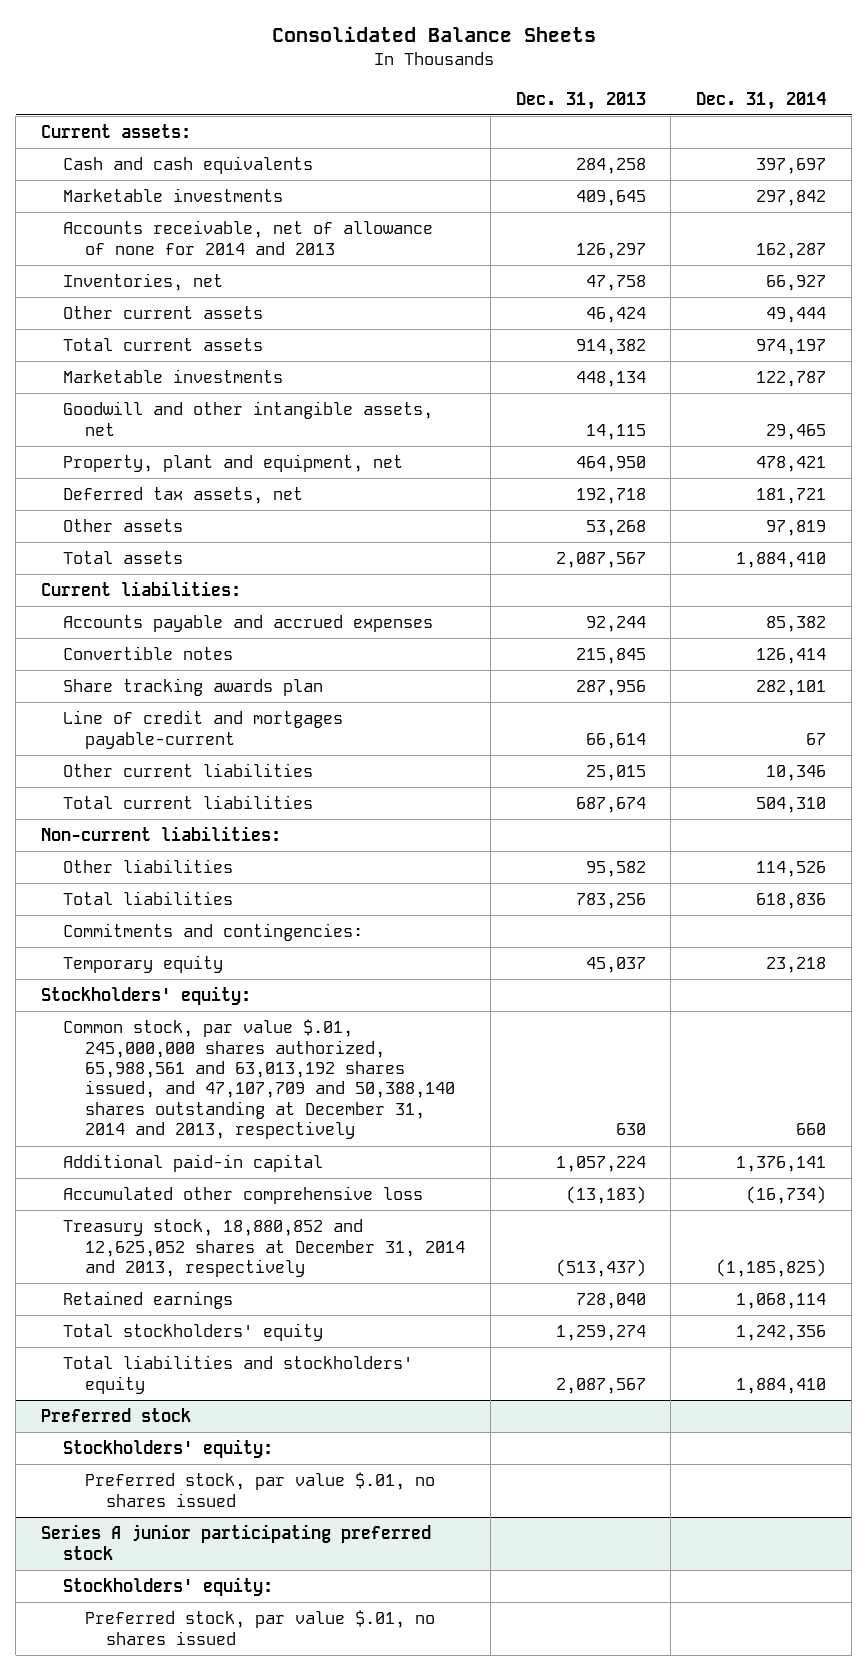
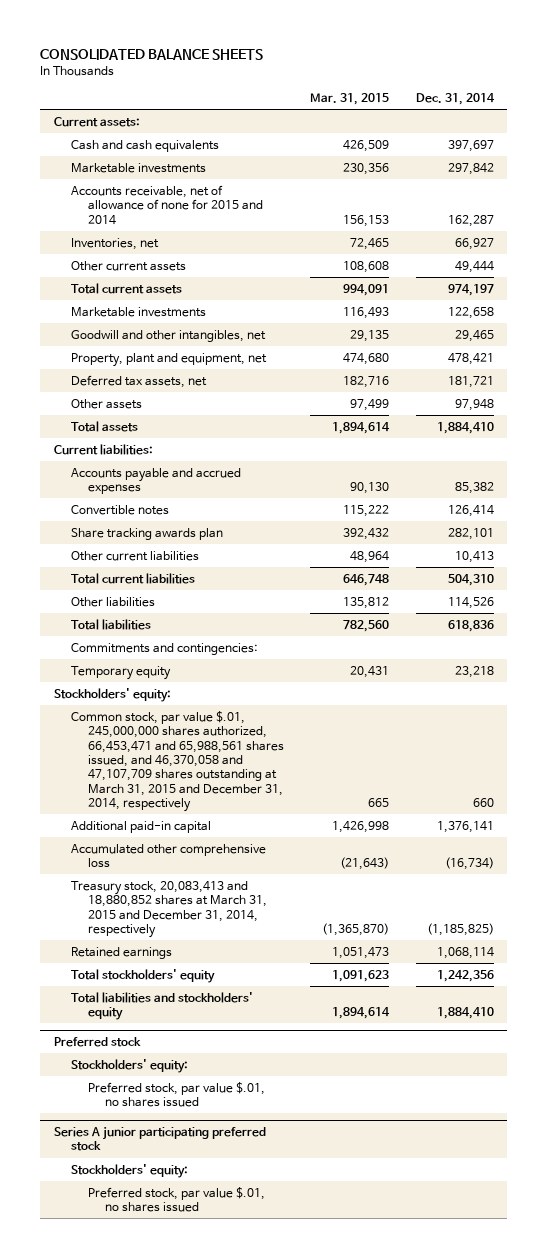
[271,26,596,43] Consolidated Balance Sheets -> [40,48,264,60] CONSOLIDATED BALANCE SHEETS
[515,91,646,110] Dec. 31, 2013 -> none
none -> [310,93,390,106] Mar. 31, 2015
[63,220,434,255] Accounts receivable, net of allowance of none for 2014 and 2013 -> [70,184,263,225] Accounts receivable, net of allowance of none for 2015 and 2014
[756,371,827,388] 122,787 -> [448,306,495,319] 122,658
[63,401,434,436] Goodwill and other intangible assets, net -> [70,329,266,342] Goodwill and other intangibles, net
[766,520,827,537] 97,819 -> [455,398,495,411] 97,948
[63,710,344,749] Line of credit and mortgages payable-current -> none
[766,765,827,782] 10,346 -> [455,550,495,563] 10,413
[41,826,282,842] Non-current liabilities: -> none
[63,1019,455,1140] Common stock, par value $.01, 245,000,000 shares authorized, 65,988,561 and 63,013,192 shares issued, and 47,107,709 and 50,388,140 shares outstanding at December 31, 2014 and 2013, respectively -> [70,710,284,813] Common stock, par value $.01, 245,000,000 shares authorized, 66,453,471 and 65,988,561 shares issued, and 46,370,058 and 47,107,709 shares outstanding at March 31, 2015 and December 31, 2014, respectively
[63,1219,465,1278] Treasury stock, 18,880,852 and 12,625,052 shares at December 31, 2014 and 2013, respectively -> [70,880,267,938] Treasury stock, 20,083,413 and 18,880,852 shares at March 31, 2015 and December 31, 2014, respectively

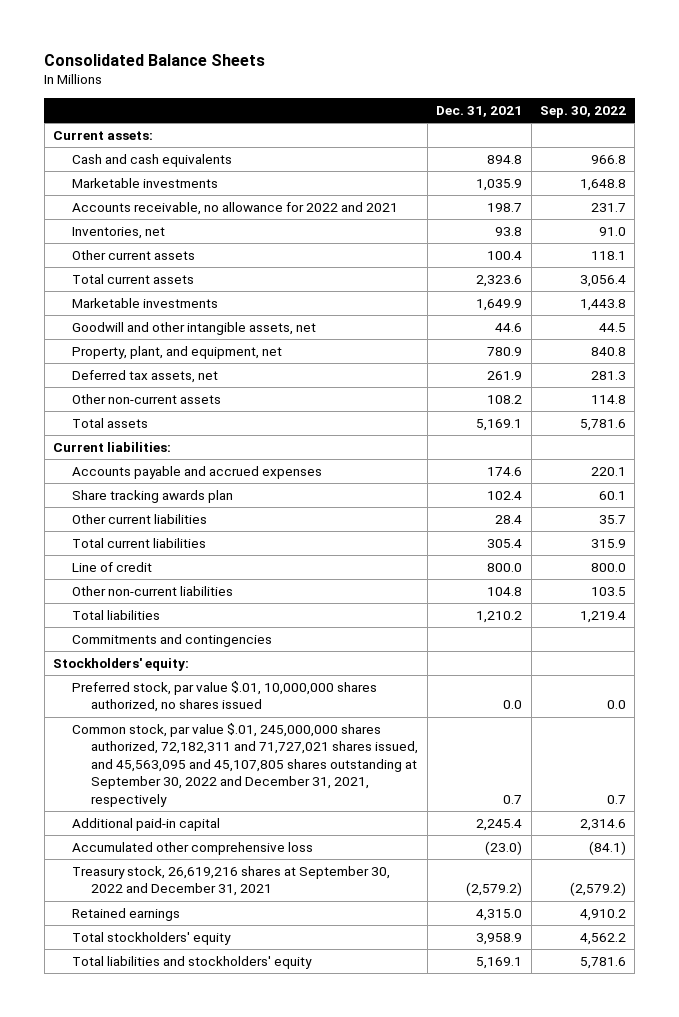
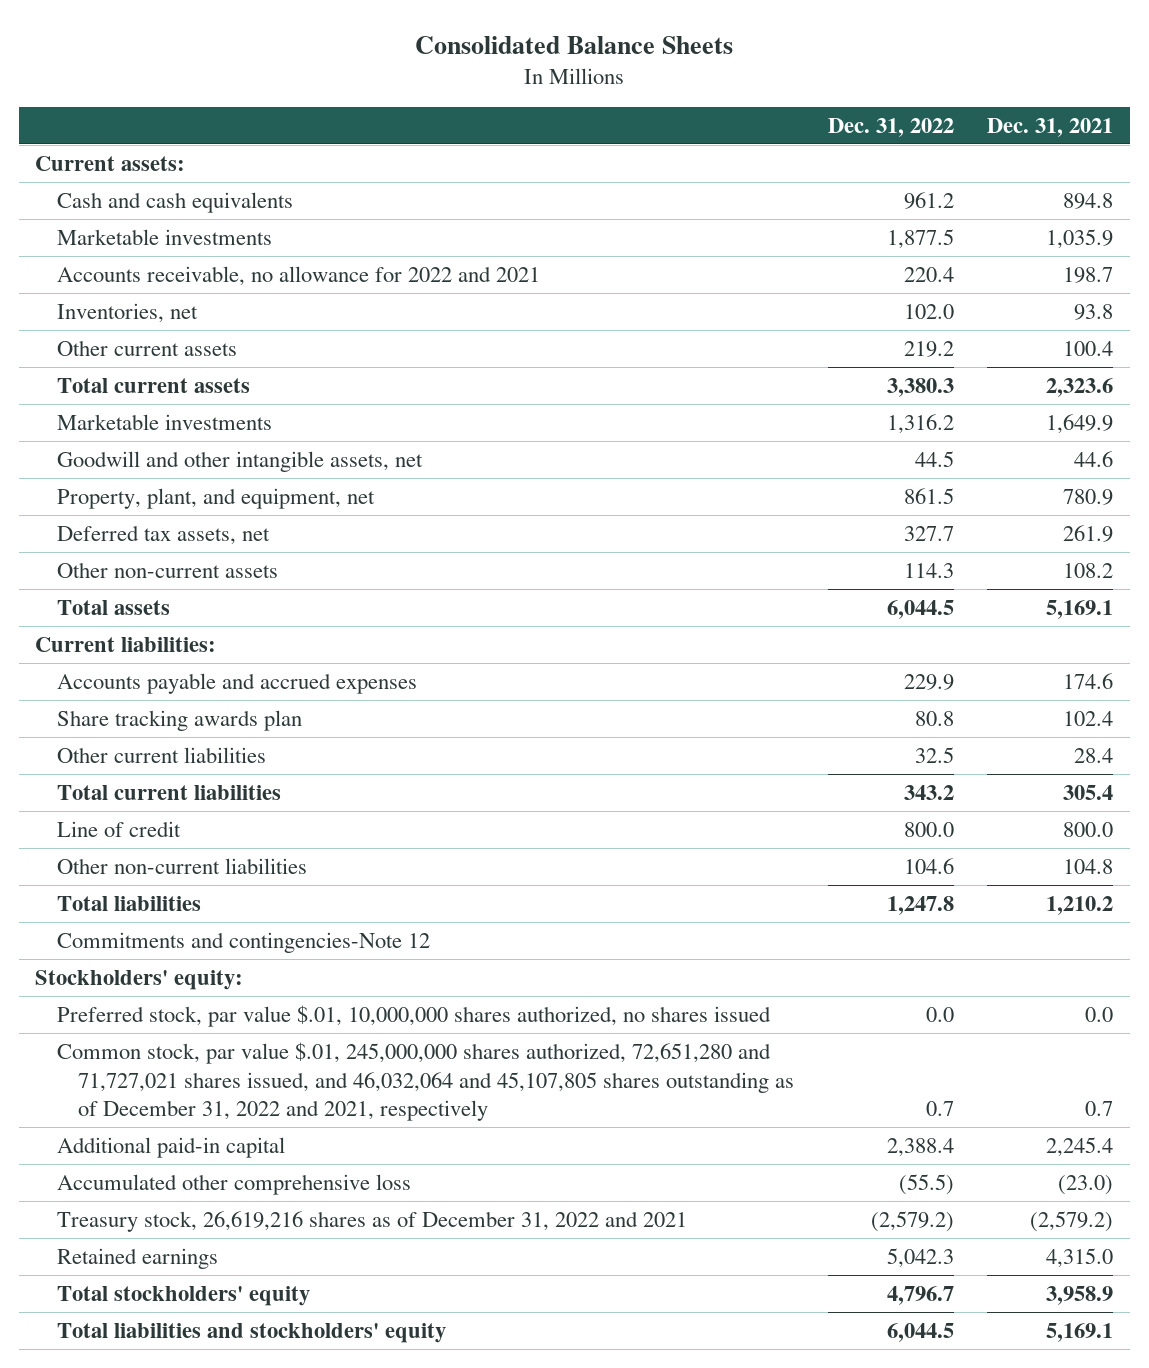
[540,105,627,118] Sep. 30, 2022 -> none
none -> [827,117,954,137] Dec. 31, 2022
[72,634,273,648] Commitments and contingencies -> [56,931,430,953] Commitments and contingencies-Note 12
[72,723,419,807] Common stock, par value $.01, 245,000,000 shares authorized, 72,182,311 and 71,727,021 shares issued, and 45,563,095 and 45,107,805 shares outstanding at September 30, 2022 and December 31, 2021, respectively -> [56,1041,794,1122] Common stock, par value $.01, 245,000,000 shares authorized, 72,651,280 and 71,727,021 shares issued, and 46,032,064 and 45,107,805 shares outstanding as of December 31, 2022 and 2021, respectively
[72,866,391,897] Treasury stock, 26,619,216 shares at September 30, 2022 and December 31, 2021 -> [56,1210,687,1232] Treasury stock, 26,619,216 shares as of December 31, 2022 and 2021

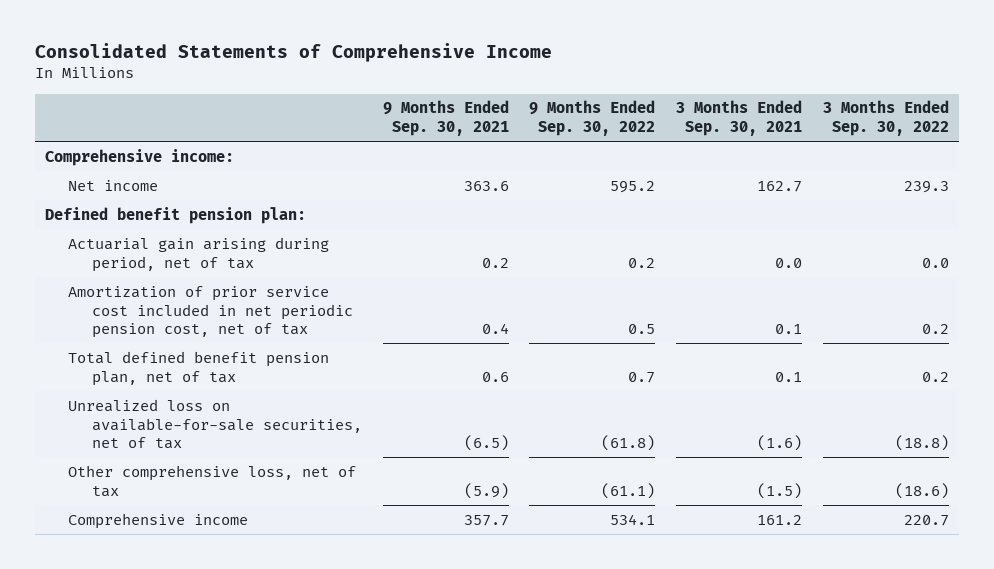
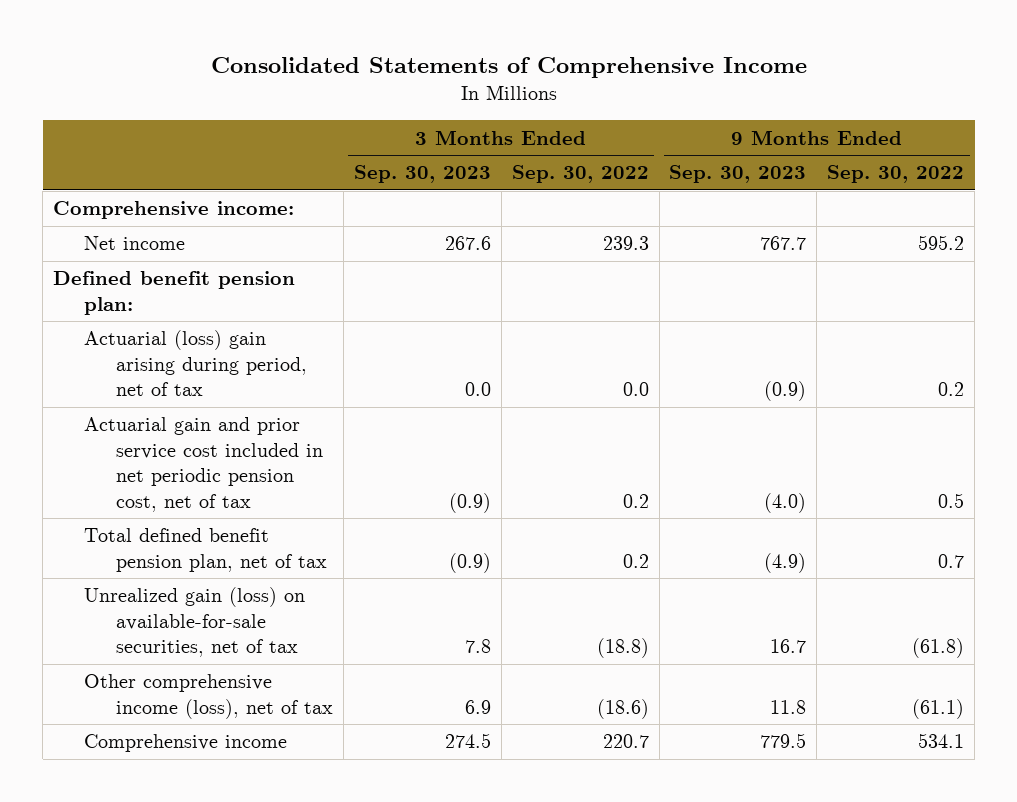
[382,100,509,137] 9 Months Ended Sep. 30, 2021 -> none
[676,100,803,137] 3 Months Ended Sep. 30, 2021 -> none
none -> [353,165,491,184] Sep. 30, 2023
none -> [669,165,807,184] Sep. 30, 2023
[68,236,330,272] Actuarial gain arising during period, net of tax -> [84,330,307,397] Actuarial (loss) gain arising during period, net of tax
[68,285,353,339] Amortization of prior service cost included in net periodic pension cost, net of tax -> [84,417,323,512] Actuarial gain and prior service cost included in net periodic pension cost, net of tax
[68,398,362,450] Unrealized loss on available-for-sale securities, net of tax -> [84,587,306,658] Unrealized gain (loss) on available-for-sale securities, net of tax
[68,464,357,497] Other comprehensive loss, net of tax -> [84,674,333,719] Other comprehensive income (loss), net of tax

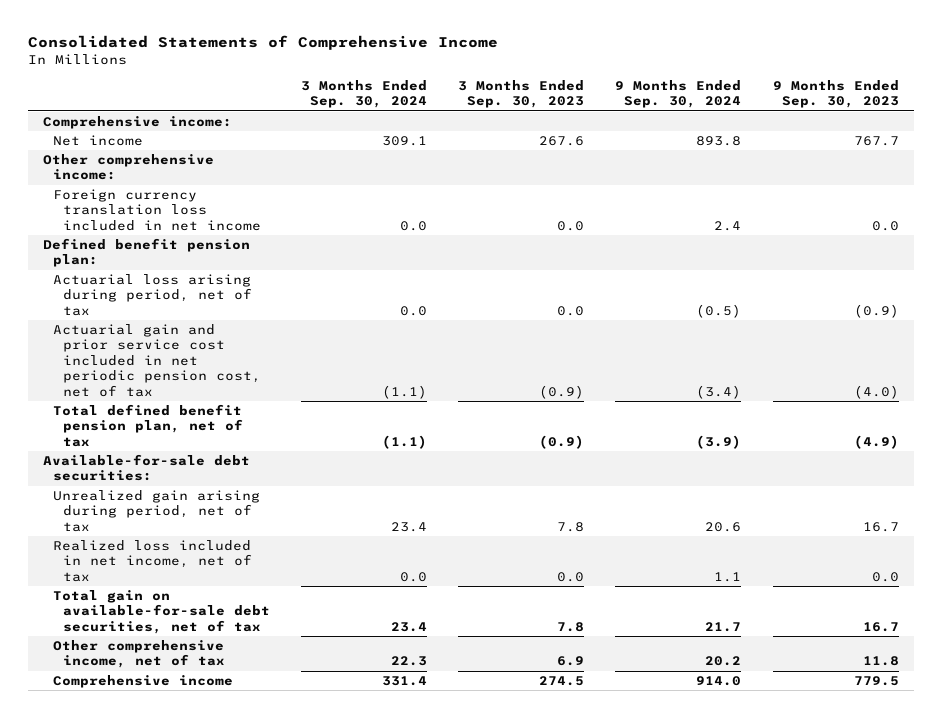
[511,165,649,184] Sep. 30, 2022 -> none
[827,165,965,184] Sep. 30, 2022 -> none
none -> [301,79,428,109] 3 Months Ended Sep. 30, 2024
none -> [615,79,742,109] 9 Months Ended Sep. 30, 2024
none -> [43,153,215,181] Other comprehensive income:
none -> [53,188,262,231] Foreign currency translation loss included in net income
[84,330,307,397] Actuarial (loss) gain arising during period, net of tax -> [53,273,253,316] Actuarial loss arising during period, net of tax
none -> [43,453,251,482] Available-for-sale debt securities:
none -> [53,489,261,532] Unrealized gain arising during period, net of tax
none -> [53,539,253,582] Realized loss included in net income, net of tax
[84,587,306,658] Unrealized gain (loss) on available-for-sale securities, net of tax -> [53,589,271,634] Total gain on available-for-sale debt securities, net of tax
[84,674,333,719] Other comprehensive income (loss), net of tax -> [53,639,226,669] Other comprehensive income, net of tax

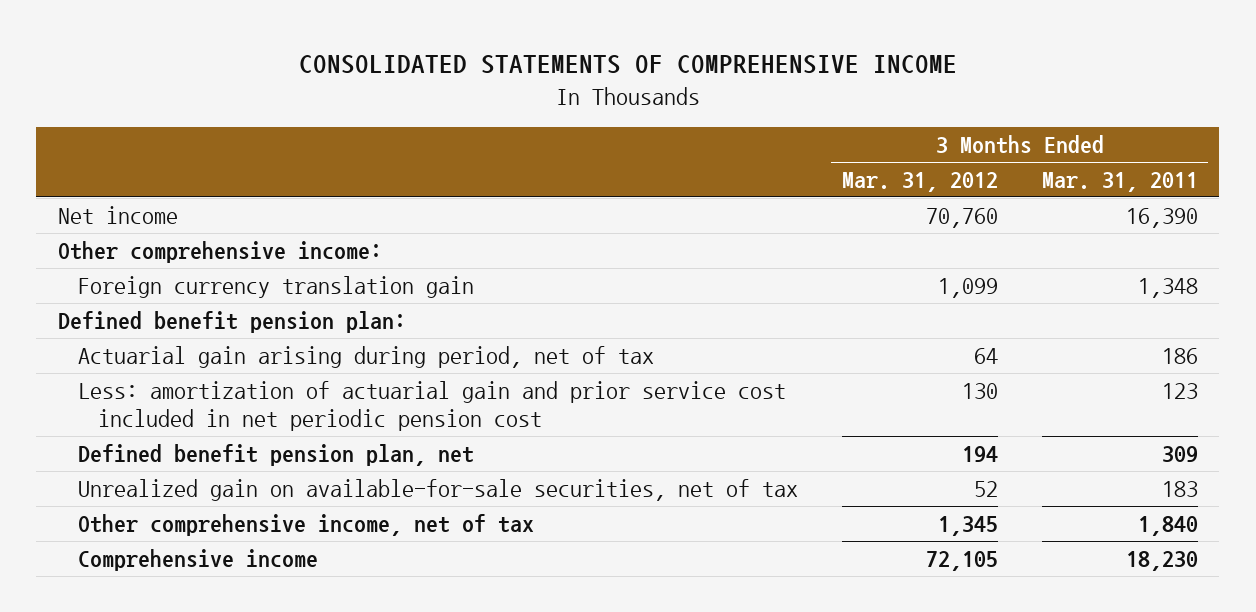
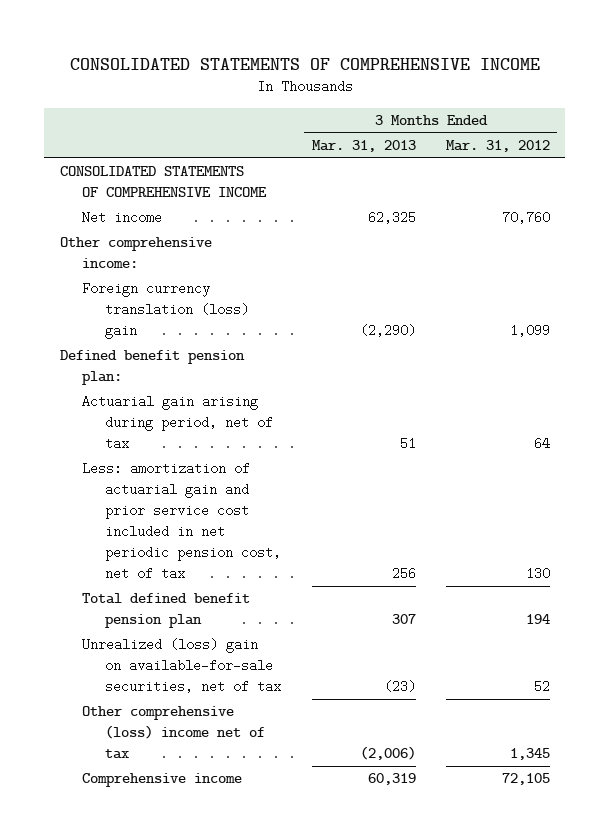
[1041,172,1198,193] Mar. 31, 2011 -> none
none -> [311,140,416,153] Mar. 31, 2013
none -> [59,166,268,198] CONSOLIDATED STATEMENTS OF COMPREHENSIVE INCOME
[78,275,475,298] Foreign currency translation gain -> [82,282,250,340] Foreign currency translation (loss) gain
[78,380,787,431] Less: amortization of actuarial gain and prior service cost included in net periodic pension cost -> [82,462,282,581] Less: amortization of actuarial gain and prior service cost included in net periodic pension cost, net of tax
[78,443,475,466] Defined benefit pension plan, net -> [82,593,251,629] Total defined benefit pension plan
[78,478,799,501] Unrealized gain on available-for-sale securities, net of tax -> [82,638,282,694] Unrealized (loss) gain on available-for-sale securities, net of tax
[78,513,535,536] Other comprehensive income, net of tax -> [82,706,266,760] Other comprehensive (loss) income net of tax

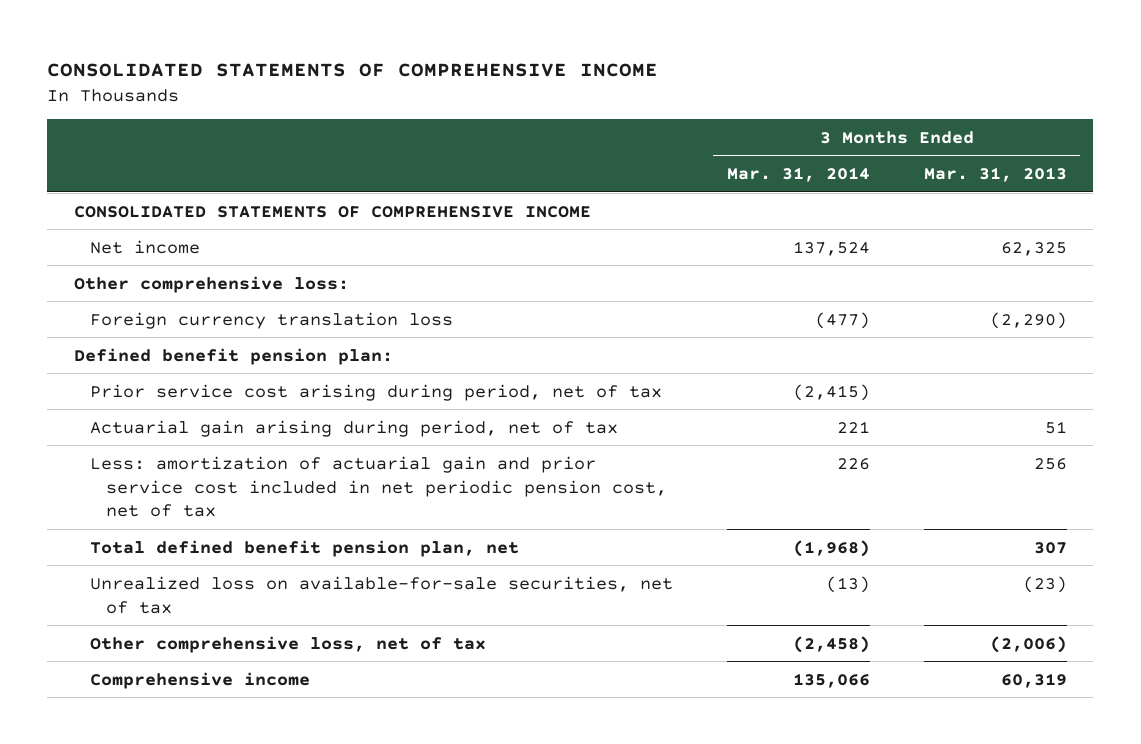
[445,140,550,153] Mar. 31, 2012 -> none
none -> [726,167,870,183] Mar. 31, 2014
[59,237,212,269] Other comprehensive income: -> [74,275,350,293] Other comprehensive loss:
[82,282,250,340] Foreign currency translation (loss) gain -> [89,311,453,329] Foreign currency translation loss
none -> [89,383,662,401] Prior service cost arising during period, net of tax
[82,593,251,629] Total defined benefit pension plan -> [89,539,519,557] Total defined benefit pension plan, net
[82,638,282,694] Unrealized (loss) gain on available-for-sale securities, net of tax -> [89,575,673,614] Unrealized loss on available-for-sale securities, net of tax
[82,706,266,760] Other comprehensive (loss) income net of tax -> [89,635,486,653] Other comprehensive loss, net of tax

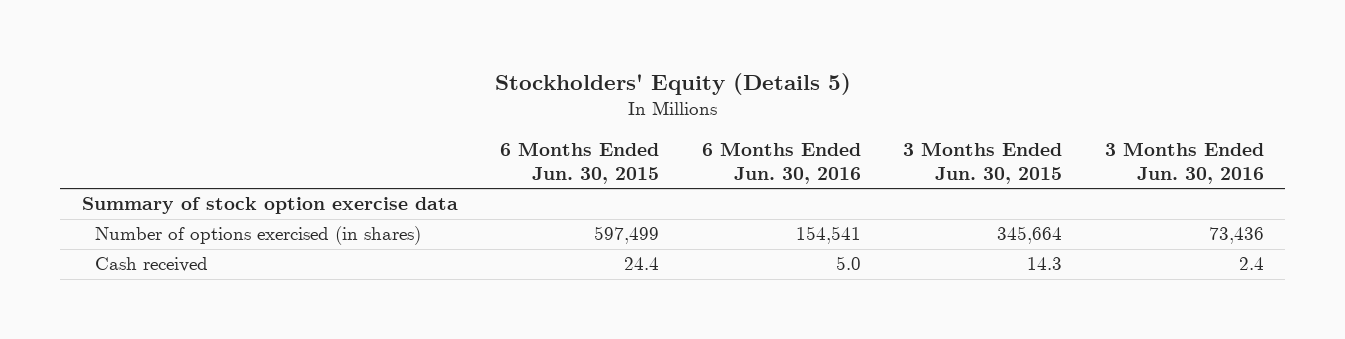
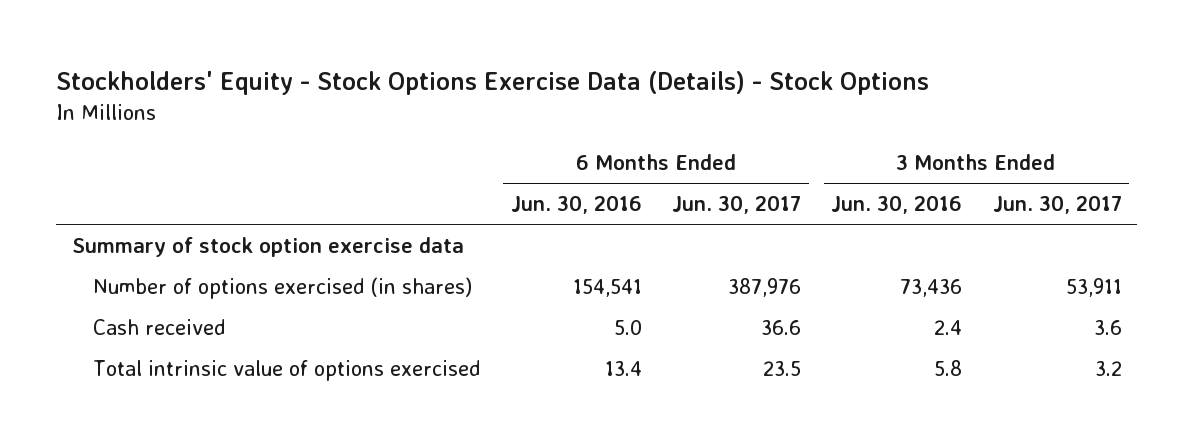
[494,72,851,95] Stockholders' Equity (Details 5) -> [56,71,930,96] Stockholders' Equity - Stock Options Exercise Data (Details) - Stock Options
[500,141,660,185] 6 Months Ended Jun. 30, 2015 -> none
[903,141,1063,185] 3 Months Ended Jun. 30, 2015 -> none
none -> [671,195,801,215] Jun. 30, 2017
none -> [992,195,1122,215] Jun. 30, 2017
none -> [93,359,481,381] Total intrinsic value of options exercised

